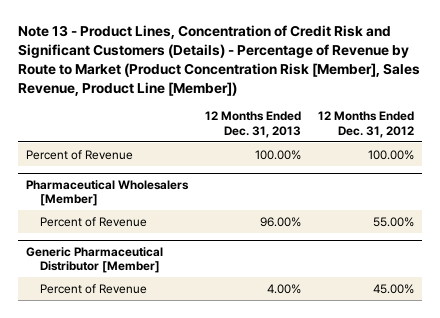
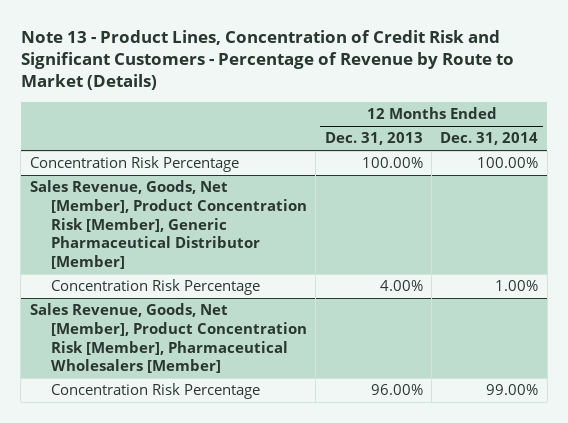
[17,25,420,96] Note 13 - Product Lines, Concentration of Credit Risk and Significant Customers (Details) - Percentage of Revenue by Route to Market (Product Concentration Risk [Member], Sales Revenue, Product Line [Member]) -> [20,29,514,91] Note 13 - Product Lines, Concentration of Credit Risk and Significant Customers - Percentage of Revenue by Route to Market (Details)
[317,111,414,138] 12 Months Ended Dec. 31, 2012 -> none
none -> [440,132,539,146] Dec. 31, 2014
[26,179,190,207] Pharmaceutical Wholesalers [Member] -> none
[39,216,147,227] Percent of Revenue -> none
[26,246,164,274] Generic Pharmaceutical Distributor [Member] -> none
[39,283,147,294] Percent of Revenue -> none
[26,149,134,160] Percent of Revenue -> [29,156,239,173] Concentration Risk Percentage
none -> [29,180,307,269] Sales Revenue, Goods, Net [Member], Product Concentration Risk [Member], Generic Pharmaceutical Distributor [Member]
none -> [50,279,260,296] Concentration Risk Percentage
none -> [29,303,307,374] Sales Revenue, Goods, Net [Member], Product Concentration Risk [Member], Pharmaceutical Wholesalers [Member]
none -> [50,383,260,400] Concentration Risk Percentage

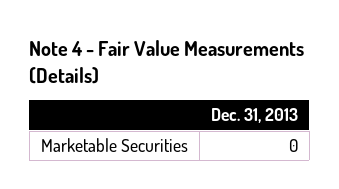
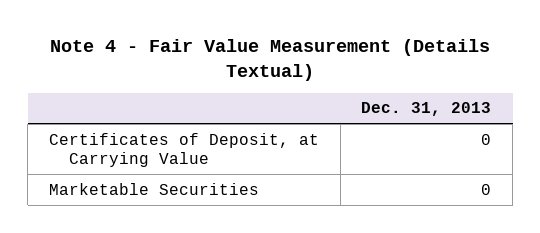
[29,40,305,85] Note 4 - Fair Value Measurements (Details) -> [50,39,491,81] Note 4 - Fair Value Measurement (Details Textual)
none -> [48,132,319,167] Certificates of Deposit, at Carrying Value

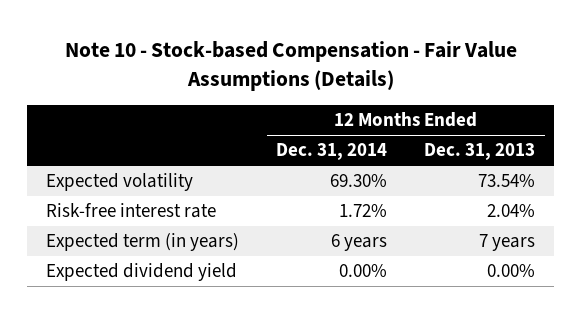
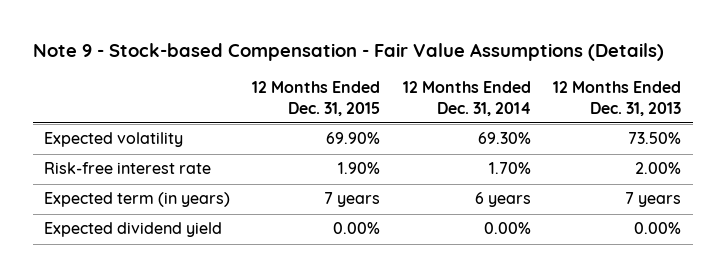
[64,40,517,91] Note 10 - Stock-based Compensation - Fair Value Assumptions (Details) -> [32,43,664,62] Note 9 - Stock-based Compensation - Fair Value Assumptions (Details)
none -> [252,81,381,116] 12 Months Ended Dec. 31, 2015
[478,174,536,188] 73.54% -> [628,132,682,145] 73.50%
[339,204,388,218] 1.72% -> [488,162,531,175] 1.70%
[487,204,536,218] 2.04% -> [635,162,682,175] 2.00%

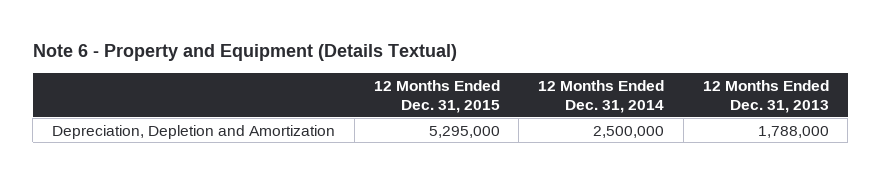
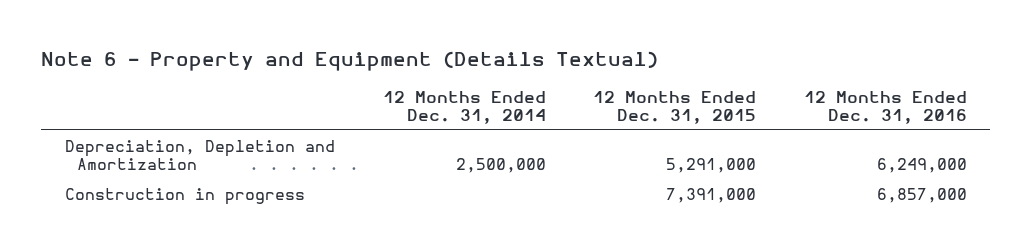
[702,79,829,114] 12 Months Ended Dec. 31, 2013 -> none
none -> [803,90,967,125] 12 Months Ended Dec. 31, 2016
[428,125,500,138] 5,295,000 -> [666,158,757,174] 5,291,000
none -> [64,187,305,205] Construction in progress

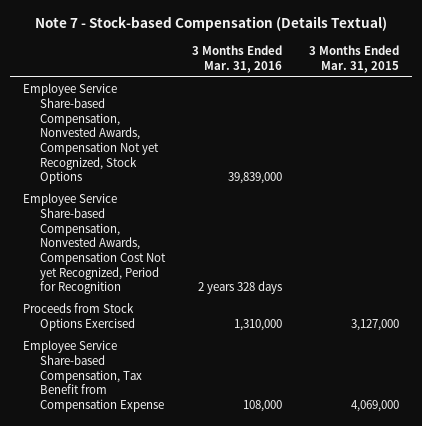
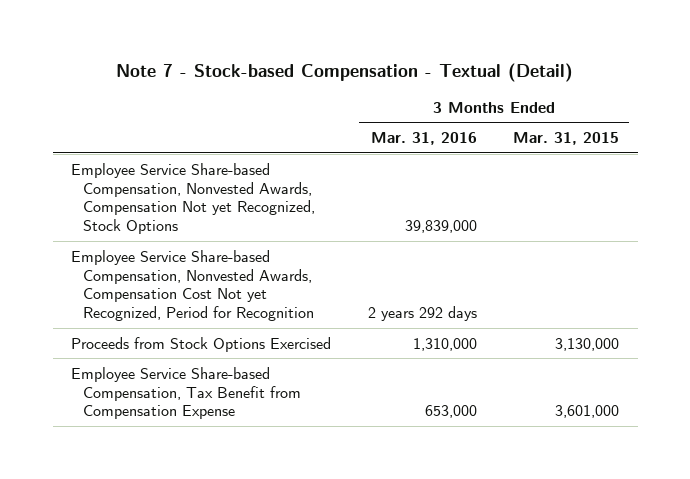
[35,16,388,32] Note 7 - Stock-based Compensation (Details Textual) -> [116,62,574,82] Note 7 - Stock-based Compensation - Textual (Detail)
[198,281,283,295] 2 years 328 days -> [367,306,477,322] 2 years 292 days
[350,319,399,332] 3,127,000 -> [555,337,620,351] 3,130,000
[243,400,283,413] 108,000 -> [424,405,477,419] 653,000
[350,400,399,413] 4,069,000 -> [555,405,620,419] 3,601,000

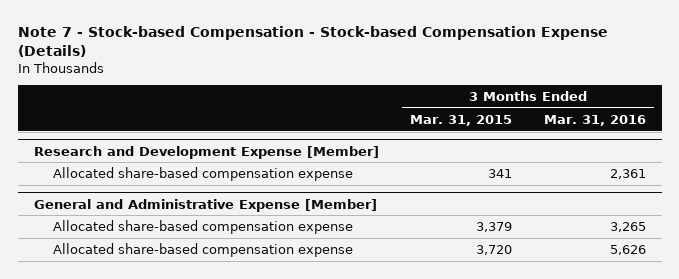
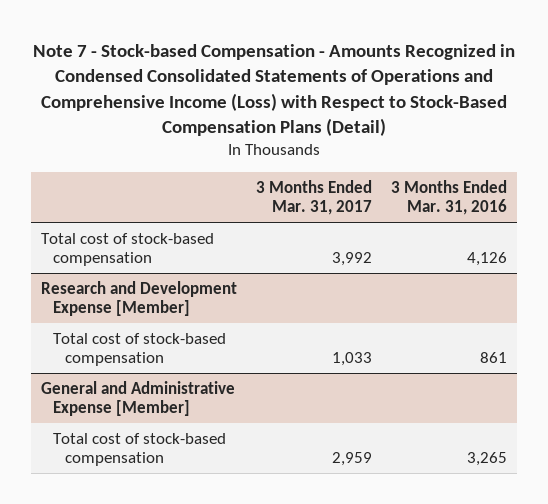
[17,25,608,58] Note 7 - Stock-based Compensation - Stock-based Compensation Expense (Details) -> [32,43,515,137] Note 7 - Stock-based Compensation - Amounts Recognized in Condensed Consolidated Statements of Operations and Comprehensive Income (Loss) with Respect to Stock-Based Compensation Plans (Detail)
[410,114,513,126] Mar. 31, 2015 -> none
none -> [255,179,372,216] 3 Months Ended Mar. 31, 2017
none -> [40,232,214,267] Total cost of stock-based compensation
[52,166,353,181] Allocated share-based compensation expense -> [52,332,226,367] Total cost of stock-based compensation
[609,168,646,179] 2,361 -> [480,352,508,364] 861
[52,242,353,257] Allocated share-based compensation expense -> none
[52,219,353,234] Allocated share-based compensation expense -> [52,432,226,467] Total cost of stock-based compensation

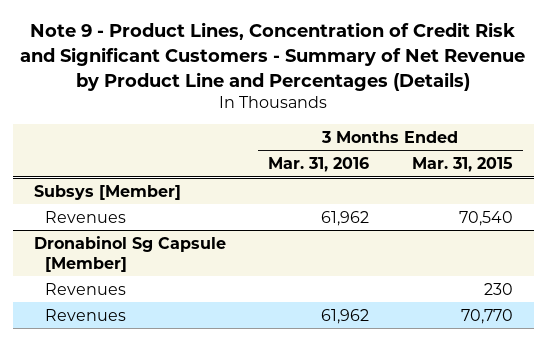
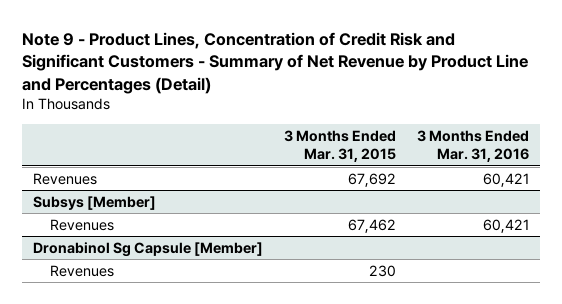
[20,22,526,91] Note 9 - Product Lines, Concentration of Credit Risk and Significant Customers - Summary of Net Revenue by Product Line and Percentages (Details) -> [21,31,528,94] Note 9 - Product Lines, Concentration of Credit Risk and Significant Customers - Summary of Net Revenue by Product Line and Percentages (Detail)
none -> [32,172,97,185] Revenues
[321,210,370,226] 61,962 -> [483,218,530,233] 60,421
[458,210,513,226] 70,540 -> [347,218,396,233] 67,462
[45,308,127,321] Revenues -> none

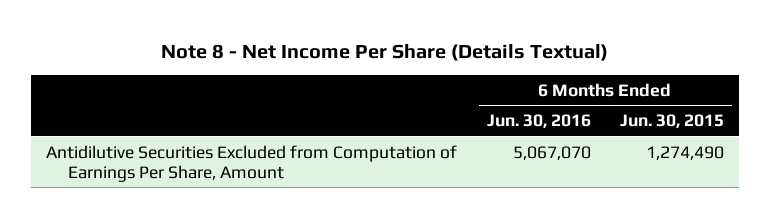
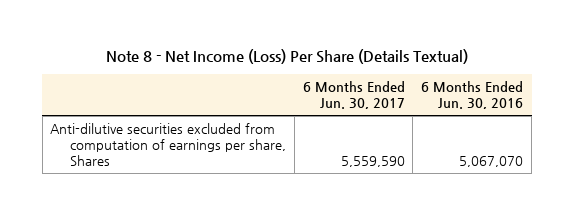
[161,43,609,61] Note 8 - Net Income Per Share (Details Textual) -> [105,49,468,65] Note 8 - Net Income (Loss) Per Share (Details Textual)
[620,114,725,129] Jun. 30, 2015 -> none
none -> [302,80,405,109] 6 Months Ended Jun. 30, 2017
[45,144,457,182] Antidilutive Securities Excluded from Computation of Earnings Per Share, Amount -> [50,123,287,167] Anti-dilutive securities excluded from computation of earnings per share, Shares

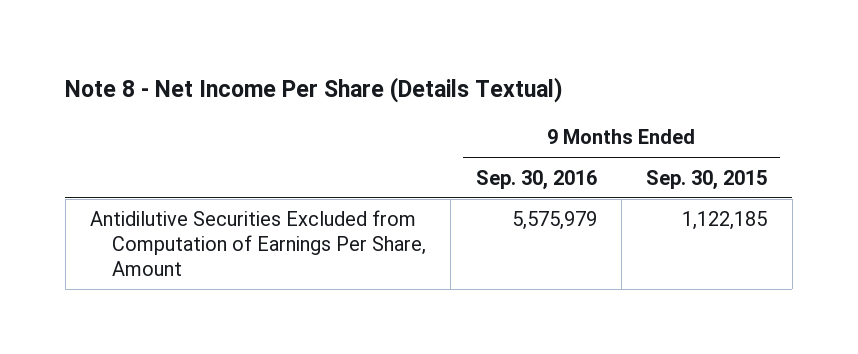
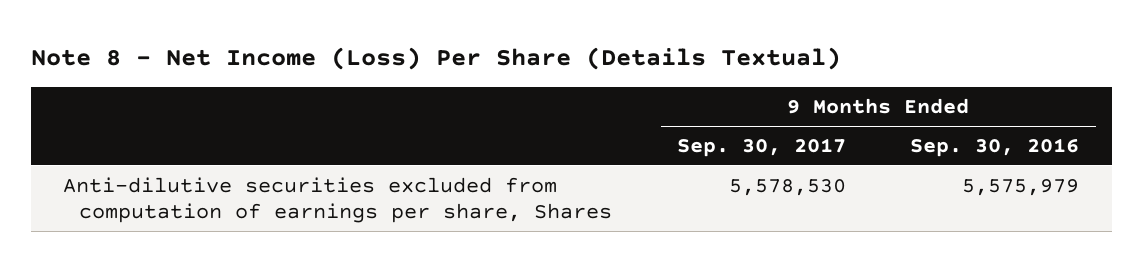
[65,76,564,103] Note 8 - Net Income Per Share (Details Textual) -> [31,47,842,71] Note 8 - Net Income (Loss) Per Share (Details Textual)
[646,169,768,190] Sep. 30, 2015 -> none
none -> [676,137,846,157] Sep. 30, 2017
[90,210,426,276] Antidilutive Securities Excluded from Computation of Earnings Per Share, Amount -> [63,176,612,224] Anti-dilutive securities excluded from computation of earnings per share, Shares

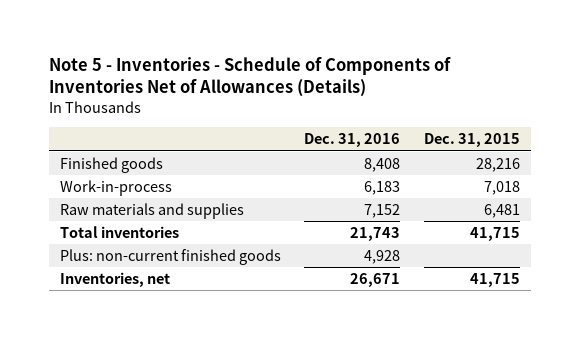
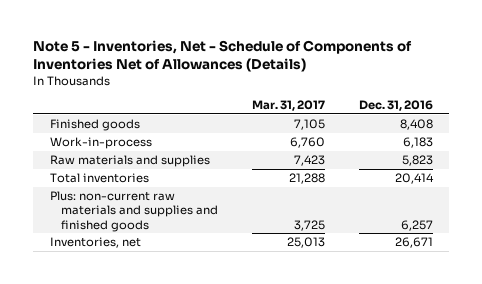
[48,56,451,98] Note 5 - Inventories - Schedule of Components of Inventories Net of Allowances (Details) -> [32,39,412,72] Note 5 - Inventories, Net - Schedule of Components of Inventories Net of Allowances (Details)
[423,133,520,148] Dec. 31, 2015 -> none
none -> [251,100,325,112] Mar. 31, 2017
[364,203,401,218] 7,152 -> [401,155,433,167] 5,823
[350,226,401,241] 21,743 -> [394,173,434,185] 20,414
[60,248,282,265] Plus: non-current finished goods -> [49,191,219,232] Plus: non-current raw materials and supplies and finished goods
[364,249,401,264] 4,928 -> [400,219,433,231] 6,257

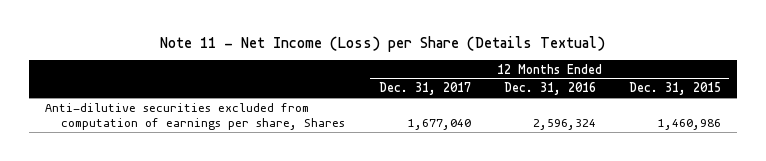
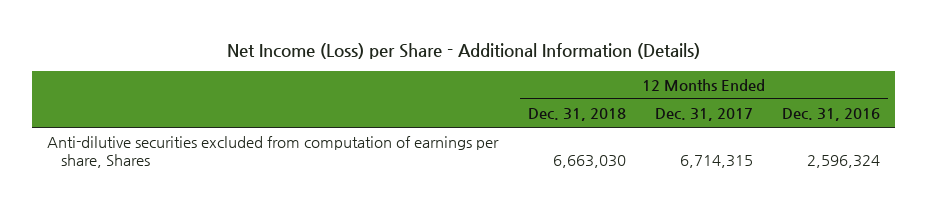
[159,35,605,52] Note 11 - Net Income (Loss) per Share (Details Textual) -> [226,42,700,59] Net Income (Loss) per Share - Additional Information (Details)
[628,82,721,96] Dec. 31, 2015 -> none
none -> [527,108,626,122] Dec. 31, 2018
[407,118,471,130] 1,677,040 -> [680,154,754,168] 6,714,315

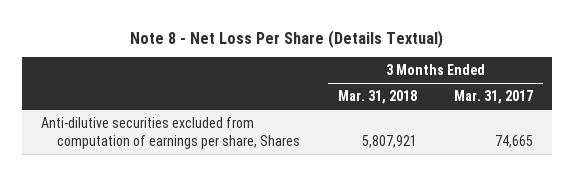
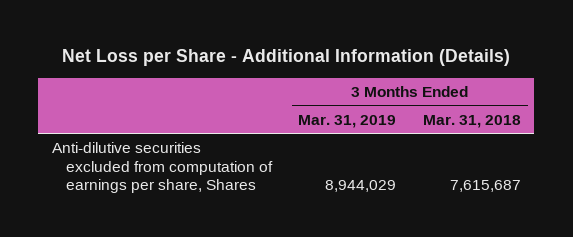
[130,29,444,48] Note 8 - Net Loss Per Share (Details Textual) -> [62,49,511,67] Net Loss per Share - Additional Information (Details)
[454,90,534,105] Mar. 31, 2017 -> none
none -> [298,114,397,128] Mar. 31, 2019
[361,134,417,148] 5,807,921 -> [449,180,521,193] 7,615,687

